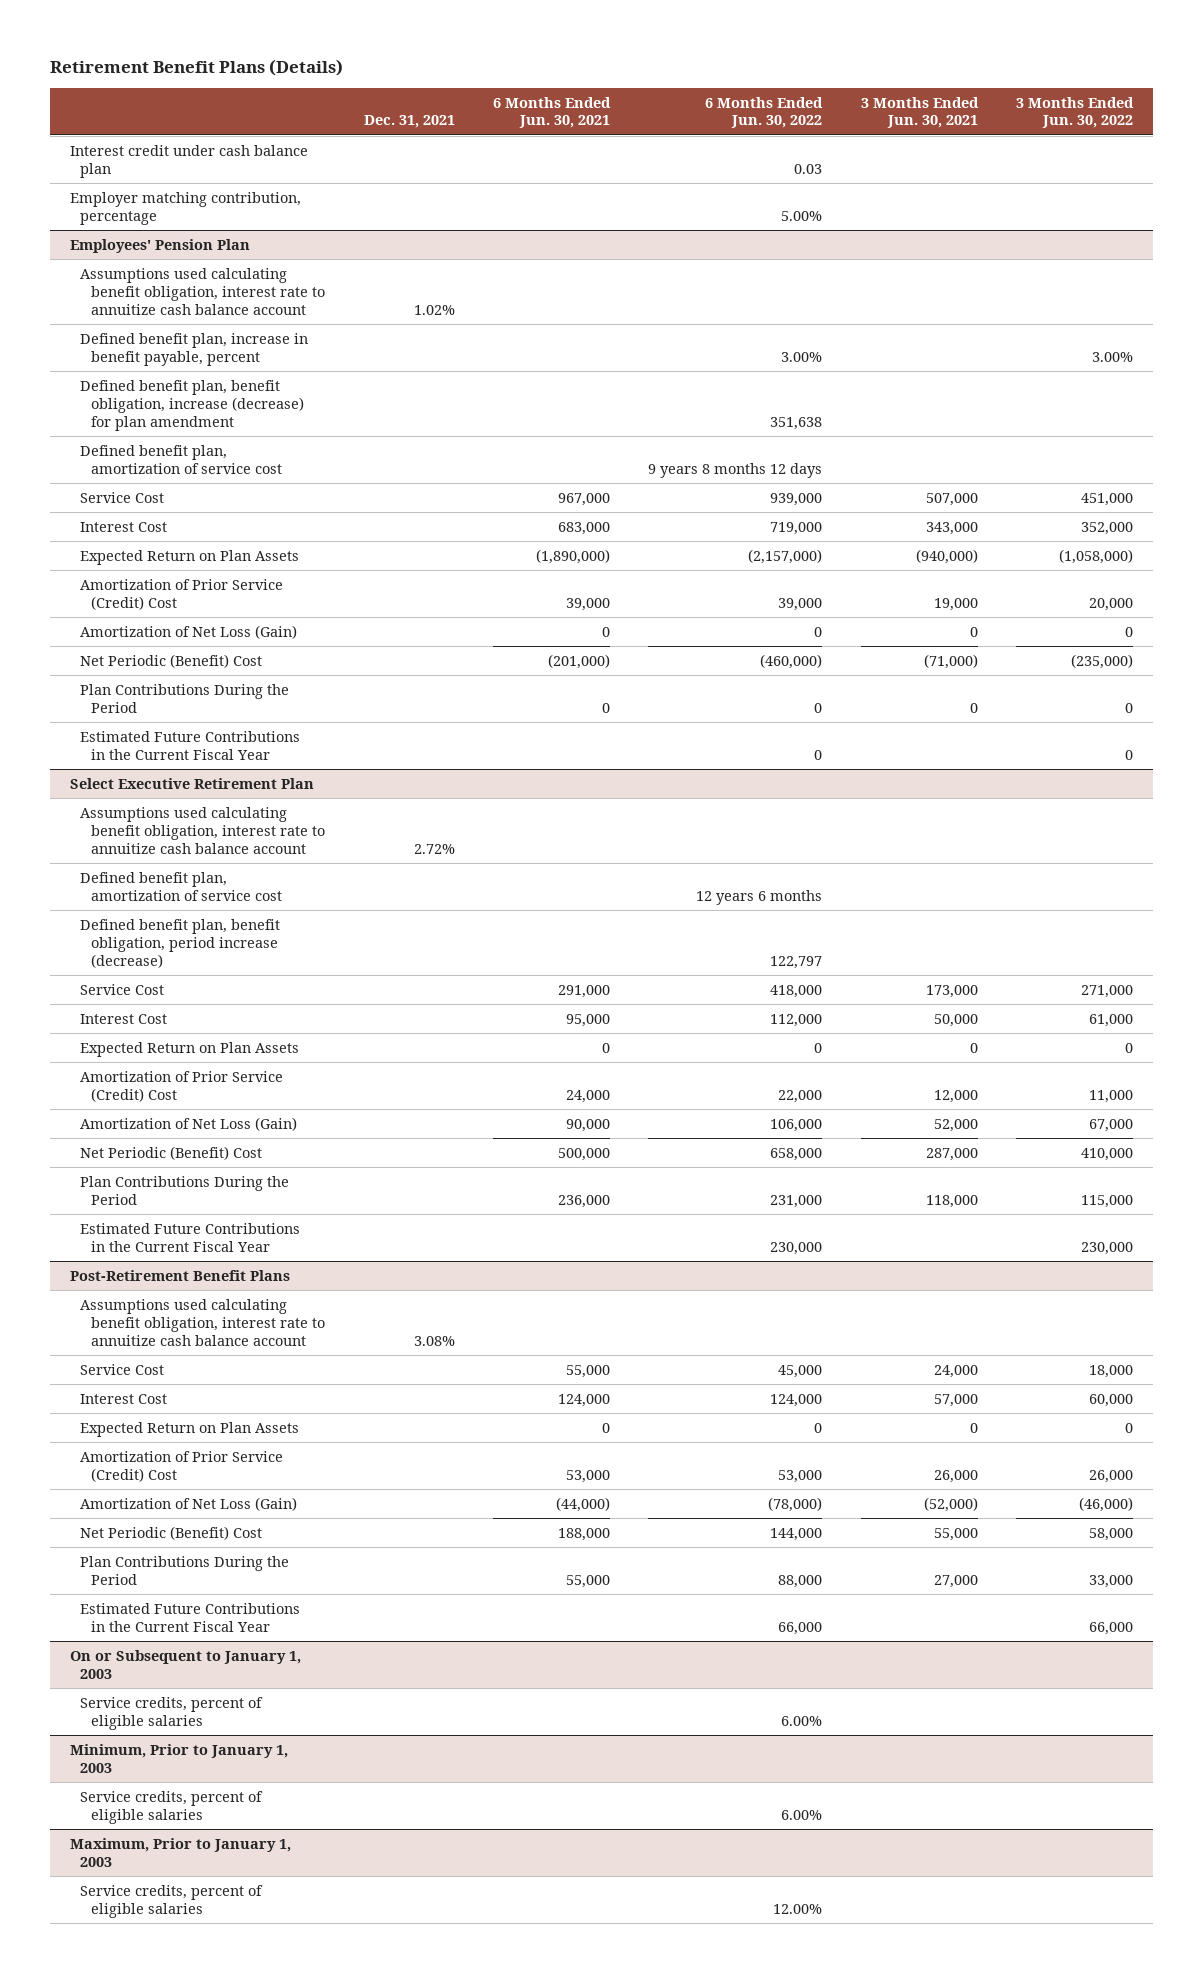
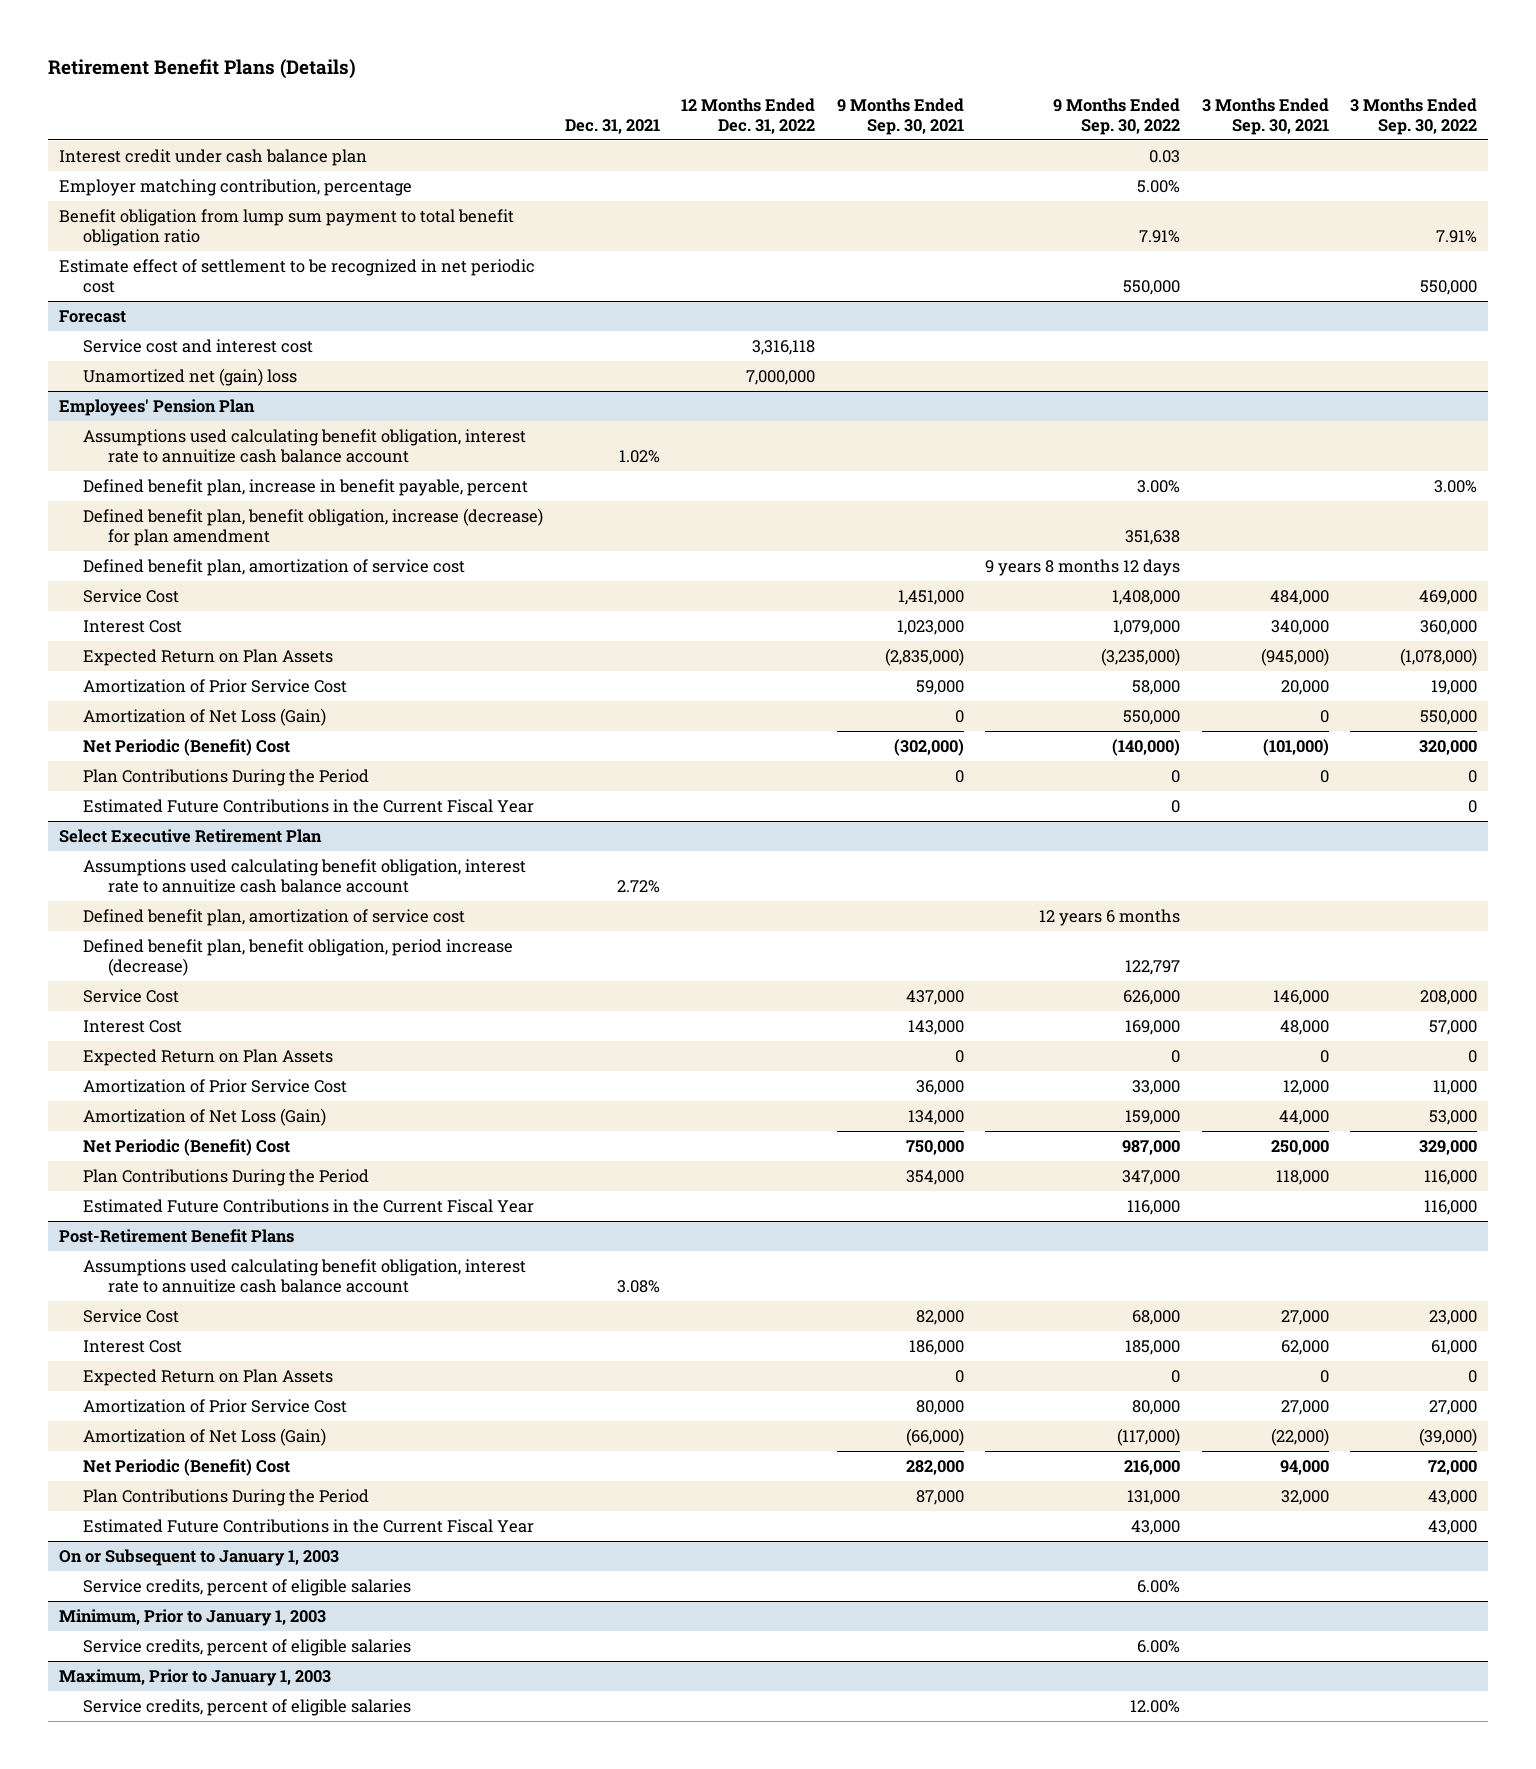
[493,96,612,129] 6 Months Ended Jun. 30, 2021 -> none
[705,96,824,129] 6 Months Ended Jun. 30, 2022 -> none
[860,96,979,129] 3 Months Ended Jun. 30, 2021 -> none
[1016,96,1135,129] 3 Months Ended Jun. 30, 2022 -> none
none -> [681,97,816,134] 12 Months Ended Dec. 31, 2022
none -> [836,97,964,135] 9 Months Ended Sep. 30, 2021
none -> [1053,97,1181,135] 9 Months Ended Sep. 30, 2022
none -> [1201,97,1329,135] 3 Months Ended Sep. 30, 2021
none -> [1350,97,1478,135] 3 Months Ended Sep. 30, 2022
none -> [59,208,515,246] Benefit obligation from lump sum payment to total benefit obligation ratio
none -> [59,258,536,293] Estimate effect of settlement to be recognized in net periodic cost
none -> [59,309,127,323] Forecast
none -> [83,338,314,353] Service cost and interest cost
none -> [83,367,298,386] Unamortized net (gain) loss
[80,578,284,610] Amortization of Prior Service (Credit) Cost -> [83,678,348,693] Amortization of Prior Service Cost
[80,1070,284,1102] Amortization of Prior Service (Credit) Cost -> [83,1078,348,1093] Amortization of Prior Service Cost
[80,1450,284,1482] Amortization of Prior Service (Credit) Cost -> [83,1398,348,1413] Amortization of Prior Service Cost

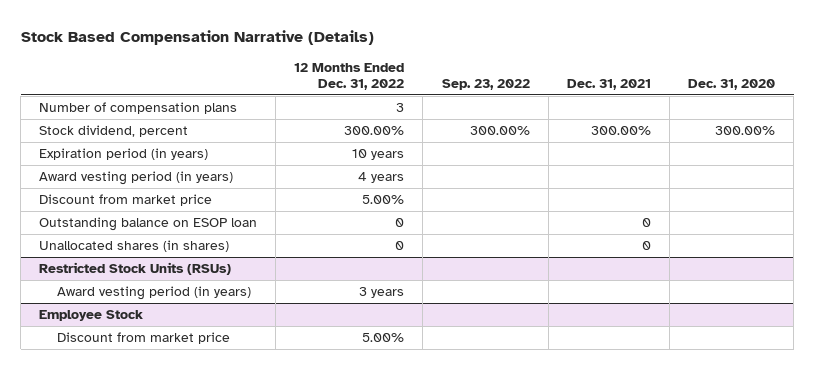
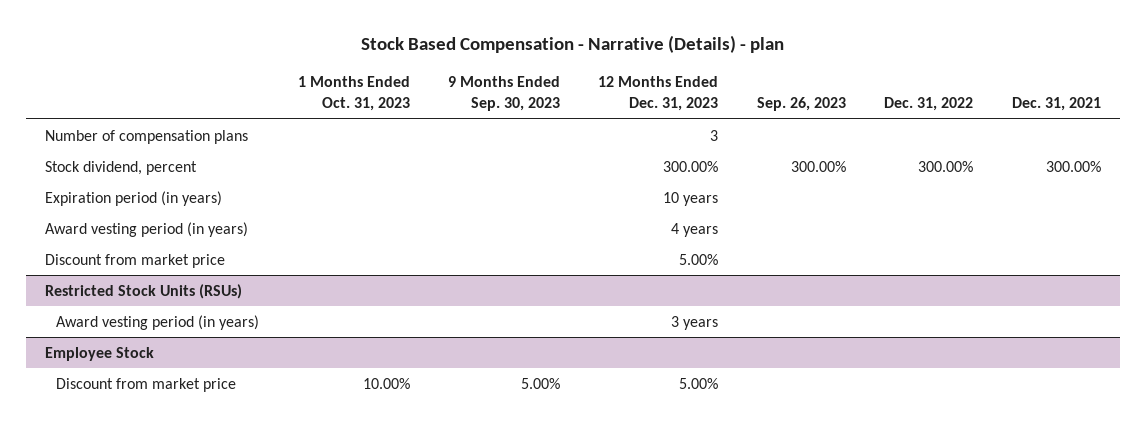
[20,29,374,45] Stock Based Compensation Narrative (Details) -> [360,35,784,54] Stock Based Compensation - Narrative (Details) - plan
[294,62,405,90] 12 Months Ended Dec. 31, 2022 -> none
[441,78,530,90] Sep. 23, 2022 -> none
[688,78,776,90] Dec. 31, 2020 -> none
none -> [297,76,410,112] 1 Months Ended Oct. 31, 2023
none -> [448,76,561,112] 9 Months Ended Sep. 30, 2023
none -> [598,76,719,112] 12 Months Ended Dec. 31, 2023
none -> [756,97,846,112] Sep. 26, 2023
none -> [884,97,974,112] Dec. 31, 2022
[39,217,258,232] Outstanding balance on ESOP loan -> none
[39,240,230,253] Unallocated shares (in shares) -> none

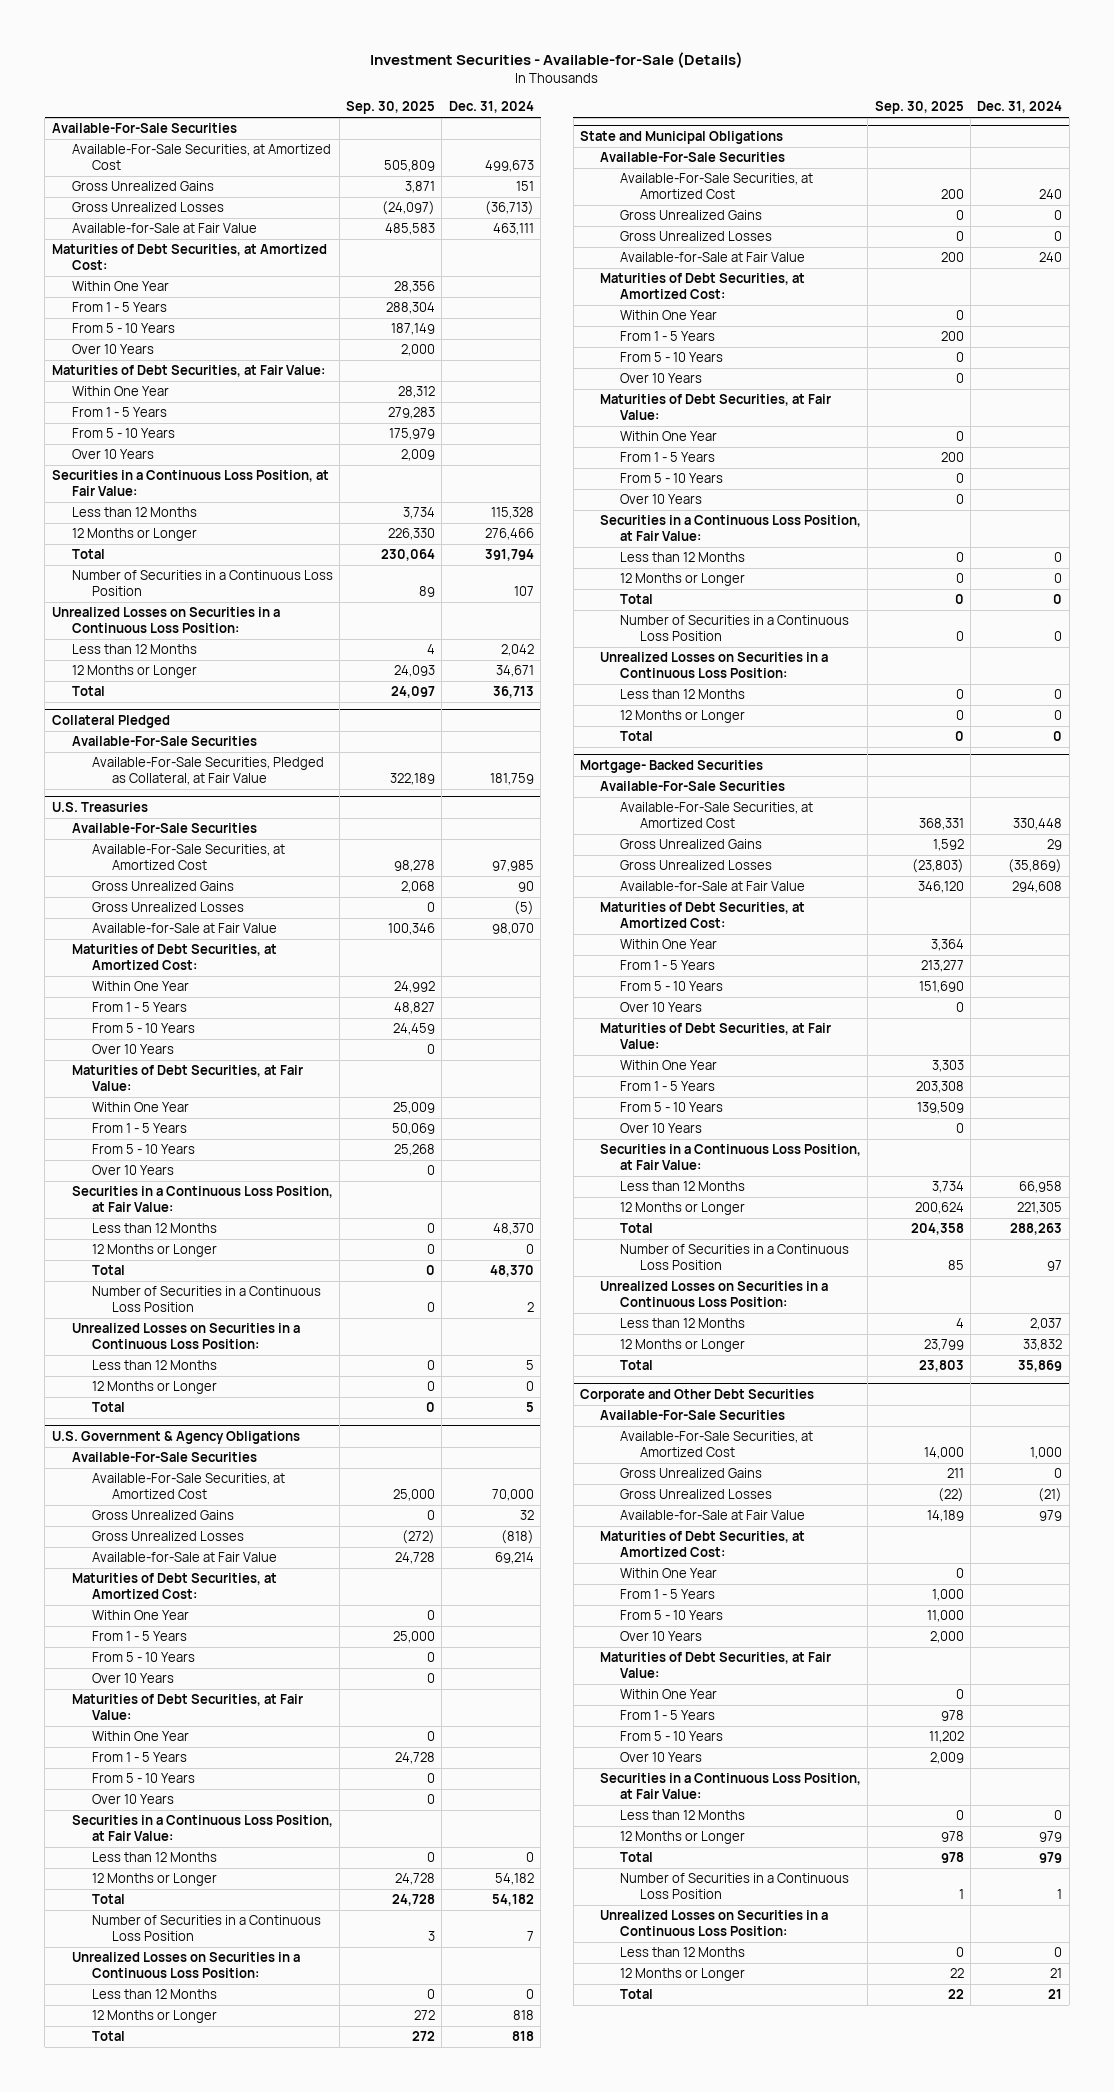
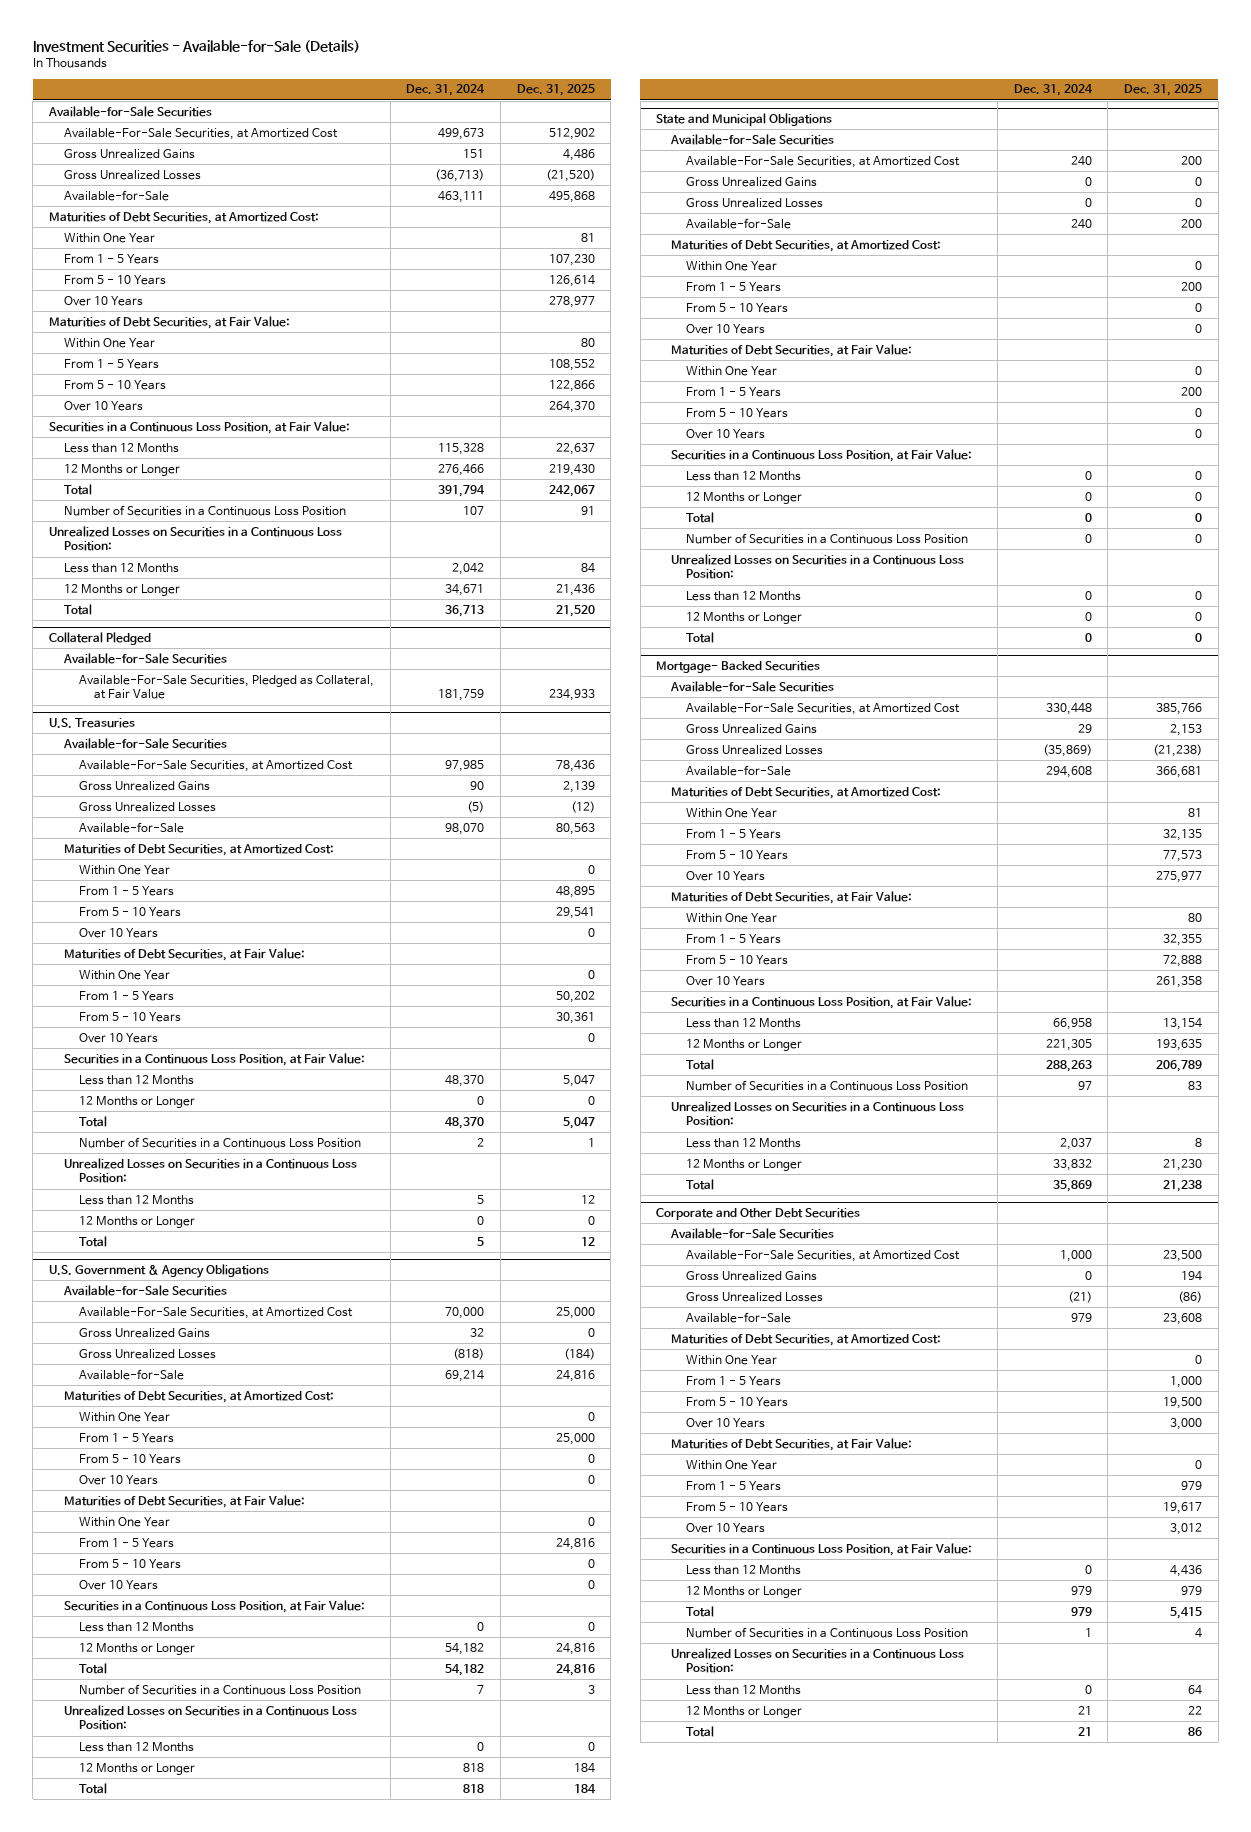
[346,101,436,115] Sep. 30, 2025 -> none
none -> [516,84,595,97] Dec. 31, 2025
[51,123,237,134] Available-For-Sale Securities -> [48,105,213,117] Available-for-Sale Securities
[71,223,257,234] Available-for-Sale at Fair Value -> [64,189,170,201] Available-for-Sale
[71,736,257,747] Available-For-Sale Securities -> [63,652,228,664] Available-for-Sale Securities
[71,823,257,834] Available-For-Sale Securities -> [63,737,228,749] Available-for-Sale Securities
[91,923,277,934] Available-for-Sale at Fair Value -> [78,821,184,833] Available-for-Sale
[71,1452,257,1463] Available-For-Sale Securities -> [63,1284,228,1296] Available-for-Sale Securities
[91,1552,277,1563] Available-for-Sale at Fair Value -> [78,1368,184,1380] Available-for-Sale
[600,152,786,163] Available-For-Sale Securities -> [670,133,835,145] Available-for-Sale Securities
[620,252,806,263] Available-for-Sale at Fair Value -> [686,217,792,229] Available-for-Sale
[600,781,786,792] Available-For-Sale Securities -> [670,680,835,692] Available-for-Sale Securities
[620,881,806,892] Available-for-Sale at Fair Value -> [686,764,792,776] Available-for-Sale
[600,1410,786,1421] Available-For-Sale Securities -> [670,1227,835,1239] Available-for-Sale Securities
[620,1510,806,1521] Available-for-Sale at Fair Value -> [686,1311,792,1323] Available-for-Sale

